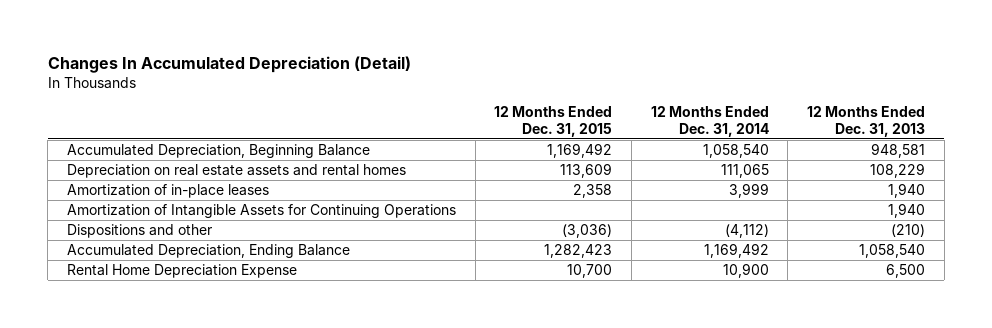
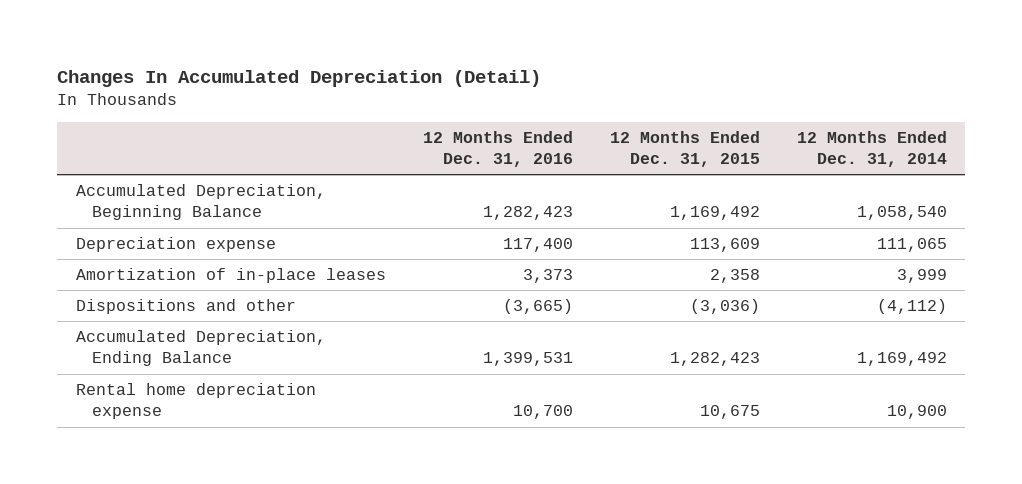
[807,106,926,137] 12 Months Ended Dec. 31, 2013 -> none
none -> [422,130,573,168] 12 Months Ended Dec. 31, 2016
[67,164,407,179] Depreciation on real estate assets and rental homes -> [75,237,276,253] Depreciation expense
[67,204,457,219] Amortization of Intangible Assets for Continuing Operations -> none
[67,264,298,279] Rental Home Depreciation Expense -> [75,383,316,420] Rental home depreciation expense
[567,264,613,279] 10,700 -> [699,405,760,420] 10,675

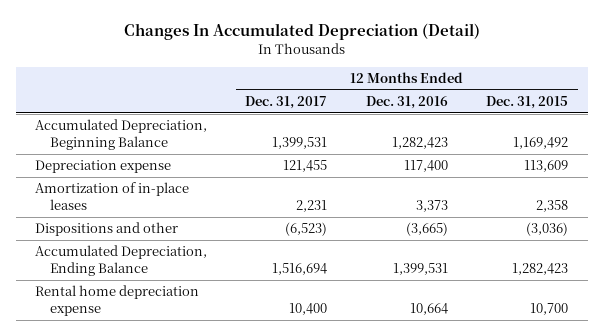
[796,130,947,168] 12 Months Ended Dec. 31, 2014 -> none
none -> [245,96,328,110] Dec. 31, 2017
[512,405,573,420] 10,700 -> [409,303,448,316] 10,664
[699,405,760,420] 10,675 -> [530,303,569,316] 10,700

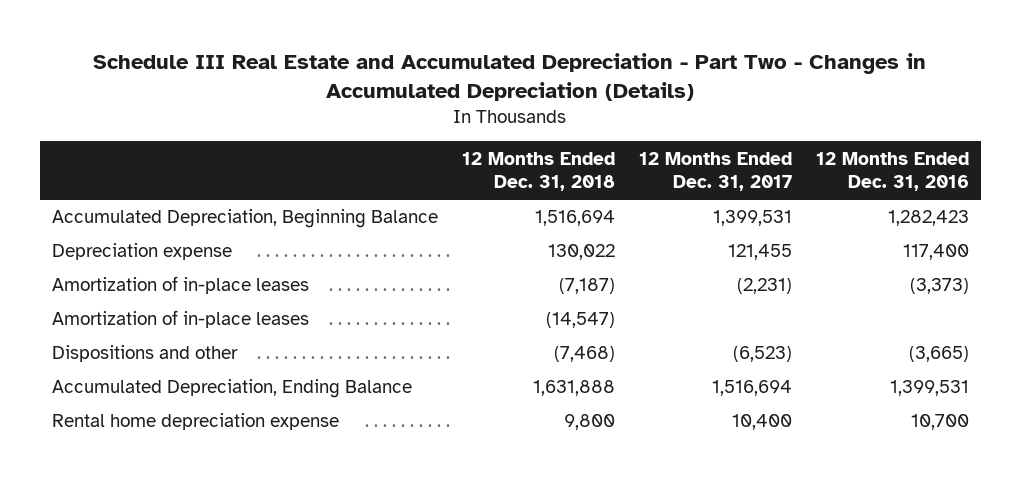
[123,23,480,41] Changes In Accumulated Depreciation (Detail) -> [93,52,927,101] Schedule III Real Estate and Accumulated Depreciation - Part Two - Changes in Accumulated Depreciation (Details)
[486,96,569,110] Dec. 31, 2015 -> none
none -> [461,151,615,192] 12 Months Ended Dec. 31, 2018
[296,200,328,213] 2,231 -> [736,278,792,295] (2,231)
[415,200,448,213] 3,373 -> [909,278,969,295] (3,373)
none -> [51,310,309,329] Amortization of in-place leases
[409,303,448,316] 10,664 -> [910,414,969,431] 10,700

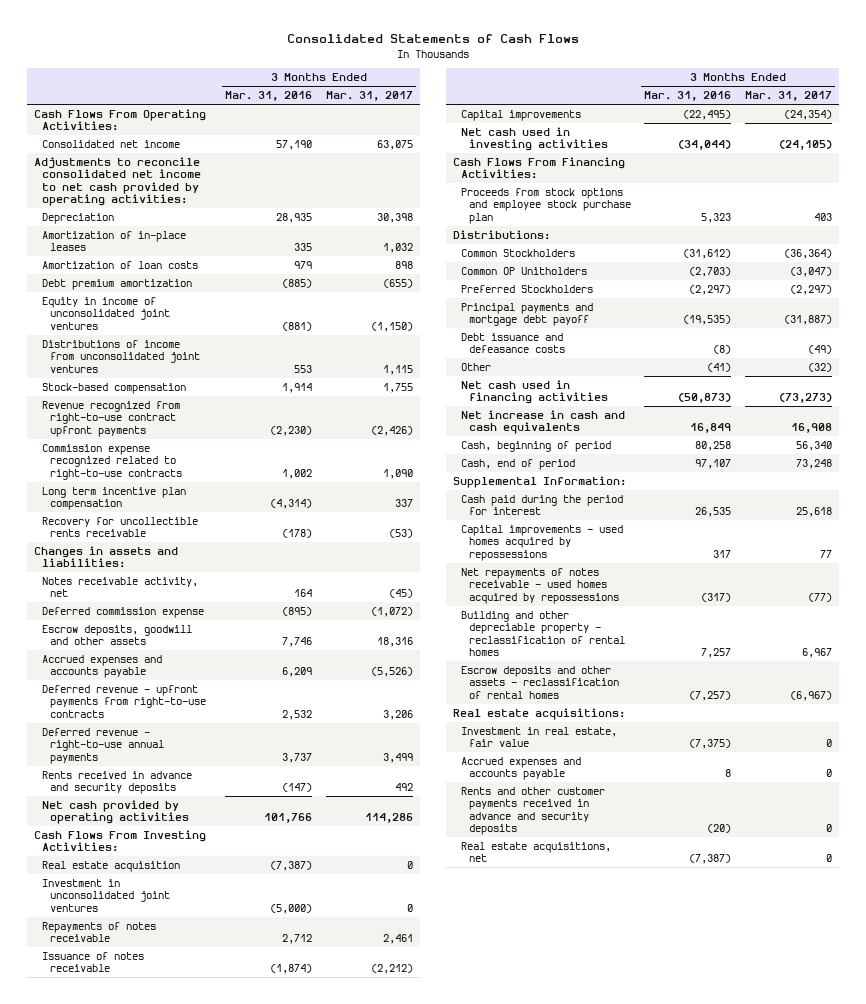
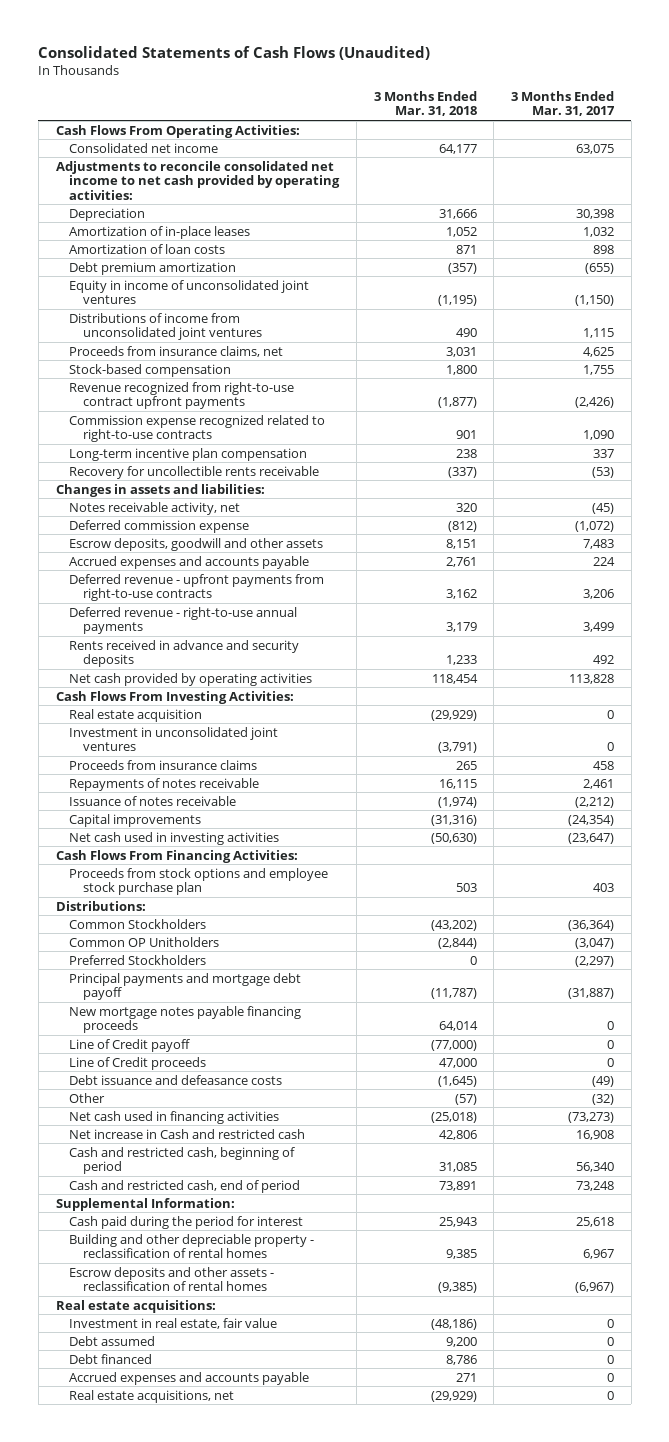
[286,34,579,44] Consolidated Statements of Cash Flows -> [38,45,431,60] Consolidated Statements of Cash Flows (Unaudited)
[225,91,313,102] Mar. 31, 2016 -> none
none -> [373,90,477,117] 3 Months Ended Mar. 31, 2018
none -> [69,345,284,357] Proceeds from insurance claims, net
[41,487,186,511] Long term incentive plan compensation -> [69,447,308,461] Long-term incentive plan compensation
[376,637,413,648] 18,316 -> [582,538,614,549] 7,483
[370,667,413,678] (5,526) -> [592,556,615,566] 224
[364,813,413,824] 114,286 -> [568,673,614,684] 113,828
none -> [69,759,258,770] Proceeds from insurance claims
[778,140,832,151] (24,105) -> [567,832,614,844] (23,647)
none -> [69,1005,302,1034] New mortgage notes payable financing proceeds
none -> [69,1038,191,1052] Line of Credit payoff
none -> [69,1056,207,1070] Line of Credit proceeds
[460,410,625,435] Net increase in cash and cash equivalents -> [69,1128,306,1139] Net increase in Cash and restricted cash
[460,441,611,453] Cash, beginning of period -> [69,1146,296,1175] Cash and restricted cash, beginning of period
[460,459,575,471] Cash, end of period -> [69,1179,301,1193] Cash and restricted cash, end of period
[460,525,623,561] Capital improvements - used homes acquired by repossessions -> none
[460,568,619,604] Net repayments of notes receivable - used homes acquired by repossessions -> none
none -> [69,1335,156,1346] Debt assumed
none -> [69,1353,153,1364] Debt financed
[460,787,605,836] Rents and other customer payments received in advance and security deposits -> none

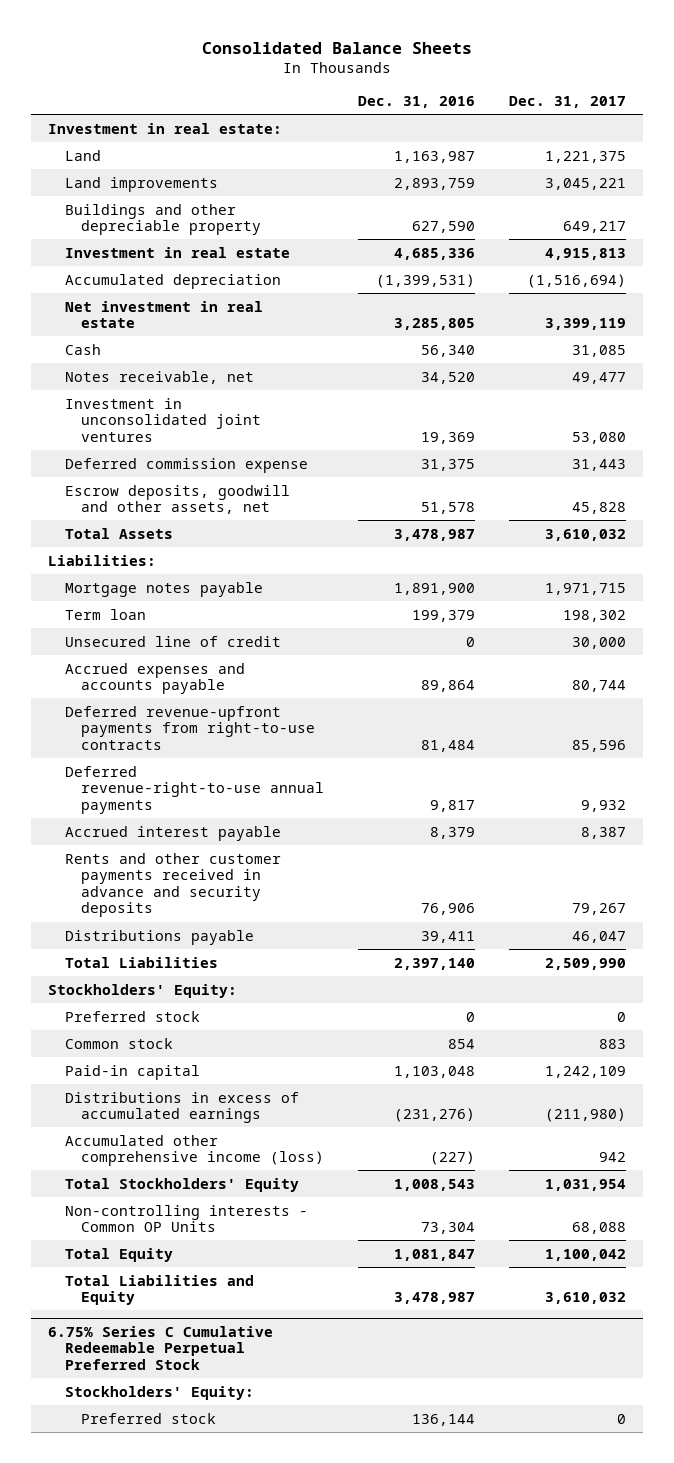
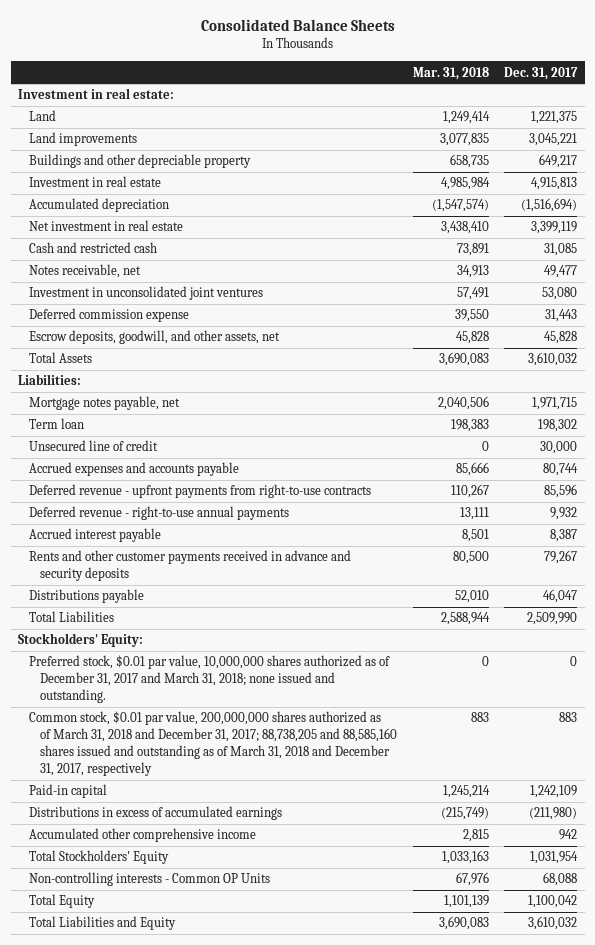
[358,95,476,108] Dec. 31, 2016 -> none
none -> [412,66,489,80] Mar. 31, 2018
[64,343,101,355] Cash -> [29,242,158,254] Cash and restricted cash
[64,484,290,515] Escrow deposits, goodwill and other assets, net -> [29,330,281,345] Escrow deposits, goodwill, and other assets, net
[64,581,263,597] Mortgage notes payable -> [29,396,181,411] Mortgage notes payable, net
[64,705,316,750] Deferred revenue-upfront payments from right-to-use contracts -> [29,484,372,499] Deferred revenue - upfront payments from right-to-use contracts
[64,765,325,814] Deferred revenue-right-to-use annual payments -> [29,506,290,521] Deferred revenue - right-to-use annual payments
[64,1010,200,1022] Preferred stock -> [29,655,391,704] Preferred stock, $0.01 par value, 10,000,000 shares authorized as of December 31, 2017 and March 31, 2018; none issued and outstanding.
[64,1037,173,1049] Common stock -> [29,711,398,777] Common stock, $0.01 par value, 200,000,000 shares authorized as of March 31, 2018 and December 31, 2017; 88,738,205 and 88,585,160 shares issued and outstanding as of March 31, 2018 and December 31, 2017, respectively
[64,1134,325,1167] Accumulated other comprehensive income (loss) -> [29,828,257,843] Accumulated other comprehensive income
[48,1325,274,1370] 6.75% Series C Cumulative Redeemable Perpetual Preferred Stock -> none
[64,1385,254,1400] Stockholders' Equity: -> none
[81,1412,217,1424] Preferred stock -> none

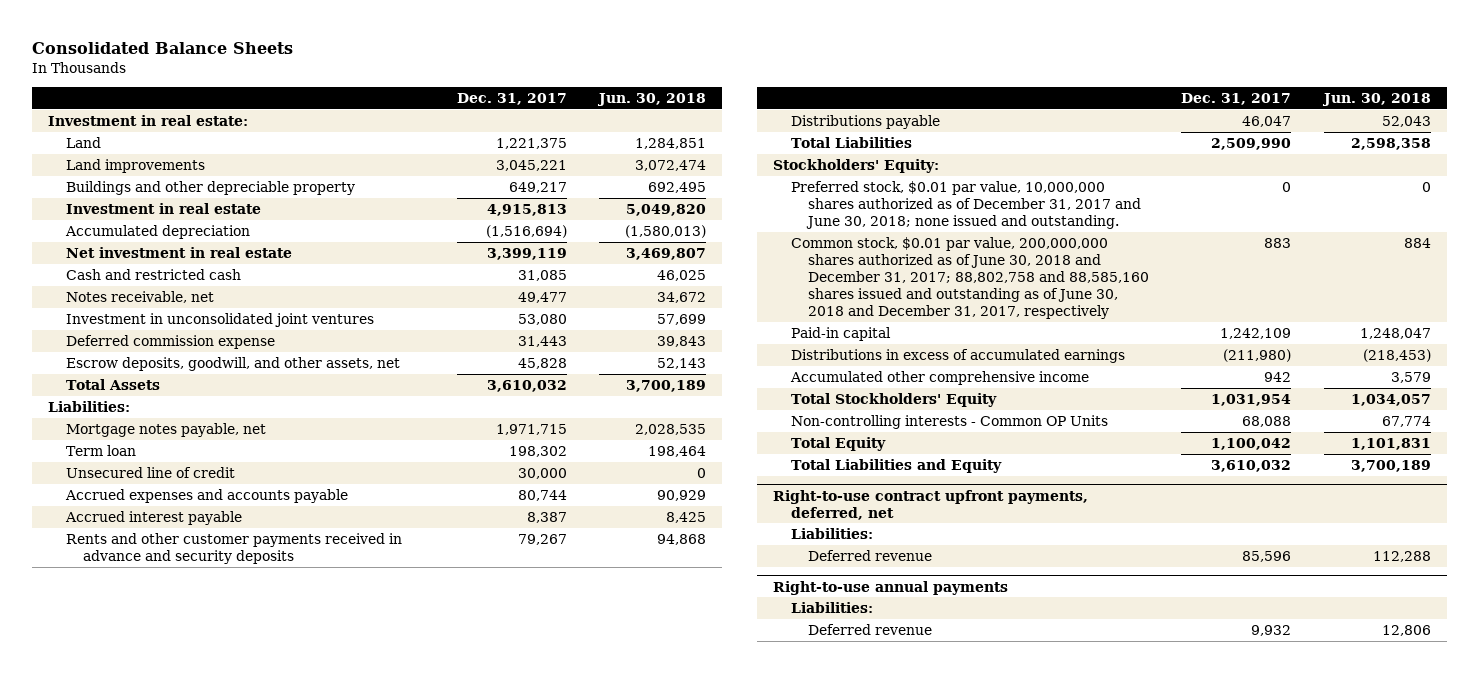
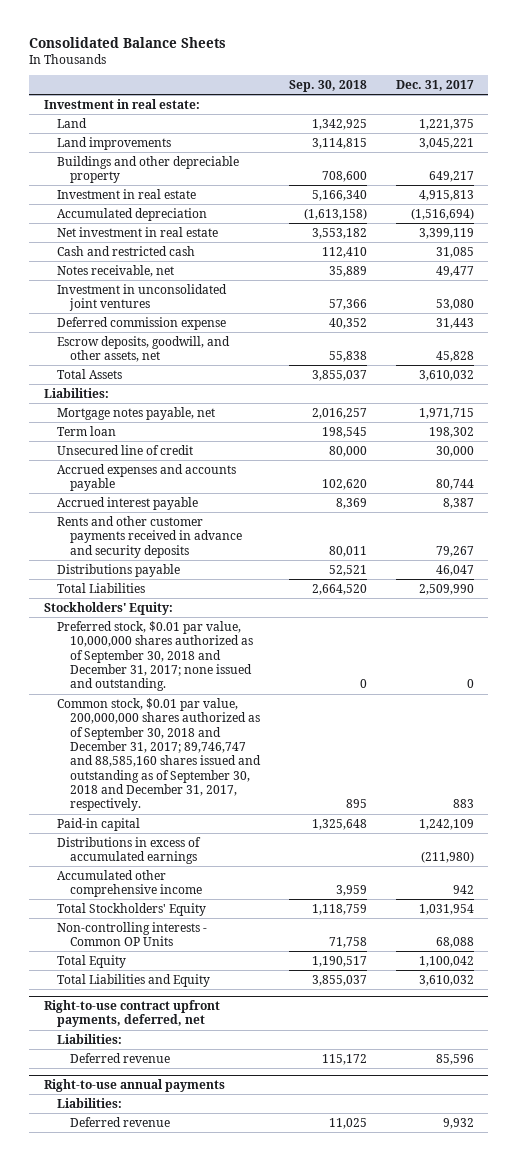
[596,92,706,106] Jun. 30, 2018 -> none
none -> [288,80,367,93] Sep. 30, 2018
[790,181,1142,230] Preferred stock, $0.01 par value, 10,000,000 shares authorized as of December 31, 2017 and June 30, 2018; none issued and outstanding. -> [56,620,254,692] Preferred stock, $0.01 par value, 10,000,000 shares authorized as of September 30, 2018 and December 31, 2017; none issued and outstanding.
[790,237,1150,320] Common stock, $0.01 par value, 200,000,000 shares authorized as of June 30, 2018 and December 31, 2017; 88,802,758 and 88,585,160 shares issued and outstanding as of June 30, 2018 and December 31, 2017, respectively -> [56,697,262,812] Common stock, $0.01 par value, 200,000,000 shares authorized as of September 30, 2018 and December 31, 2017; 89,746,747 and 88,585,160 shares issued and outstanding as of September 30, 2018 and December 31, 2017, respectively.

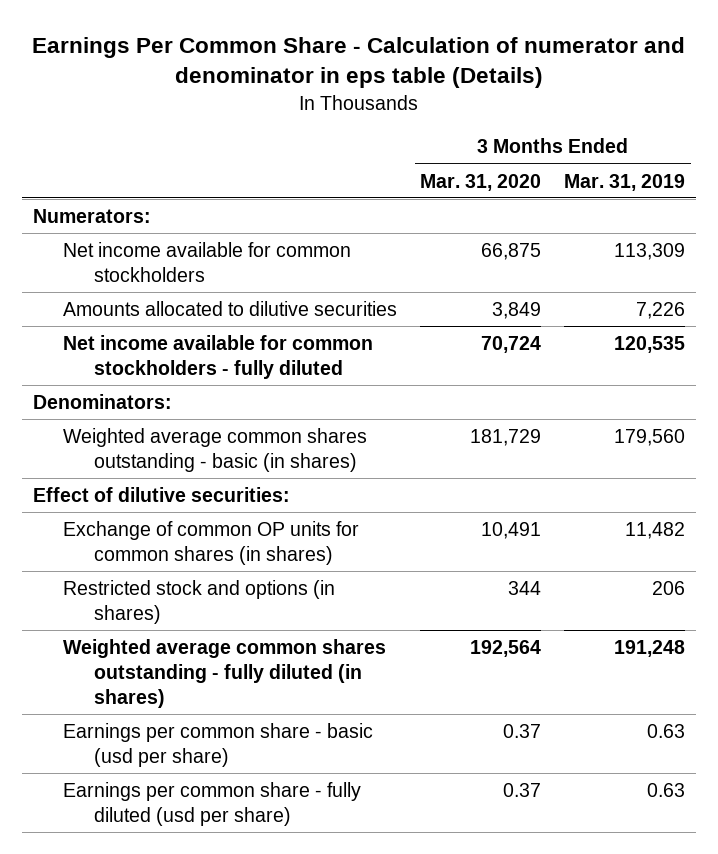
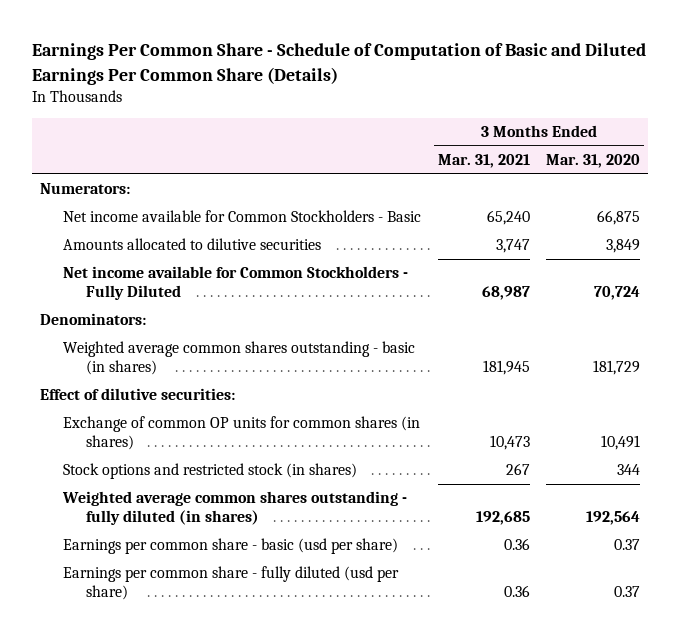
[32,36,686,89] Earnings Per Common Share - Calculation of numerator and denominator in eps table (Details) -> [32,43,647,85] Earnings Per Common Share - Schedule of Computation of Basic and Diluted Earnings Per Common Share (Details)
[564,173,686,191] Mar. 31, 2019 -> none
none -> [437,154,530,169] Mar. 31, 2021
[63,241,352,282] Net income available for common stockholders -> [63,210,422,223] Net income available for Common Stockholders - Basic
[63,334,374,379] Net income available for common stockholders - fully diluted -> [63,266,409,300] Net income available for Common Stockholders - Fully Diluted
[63,579,336,624] Restricted stock and options (in shares) -> [63,463,358,480] Stock options and restricted stock (in shares)

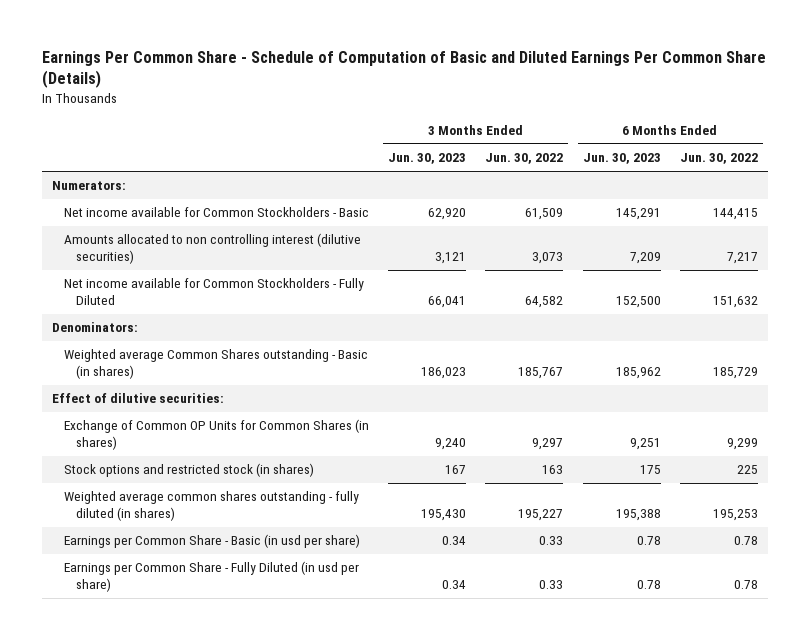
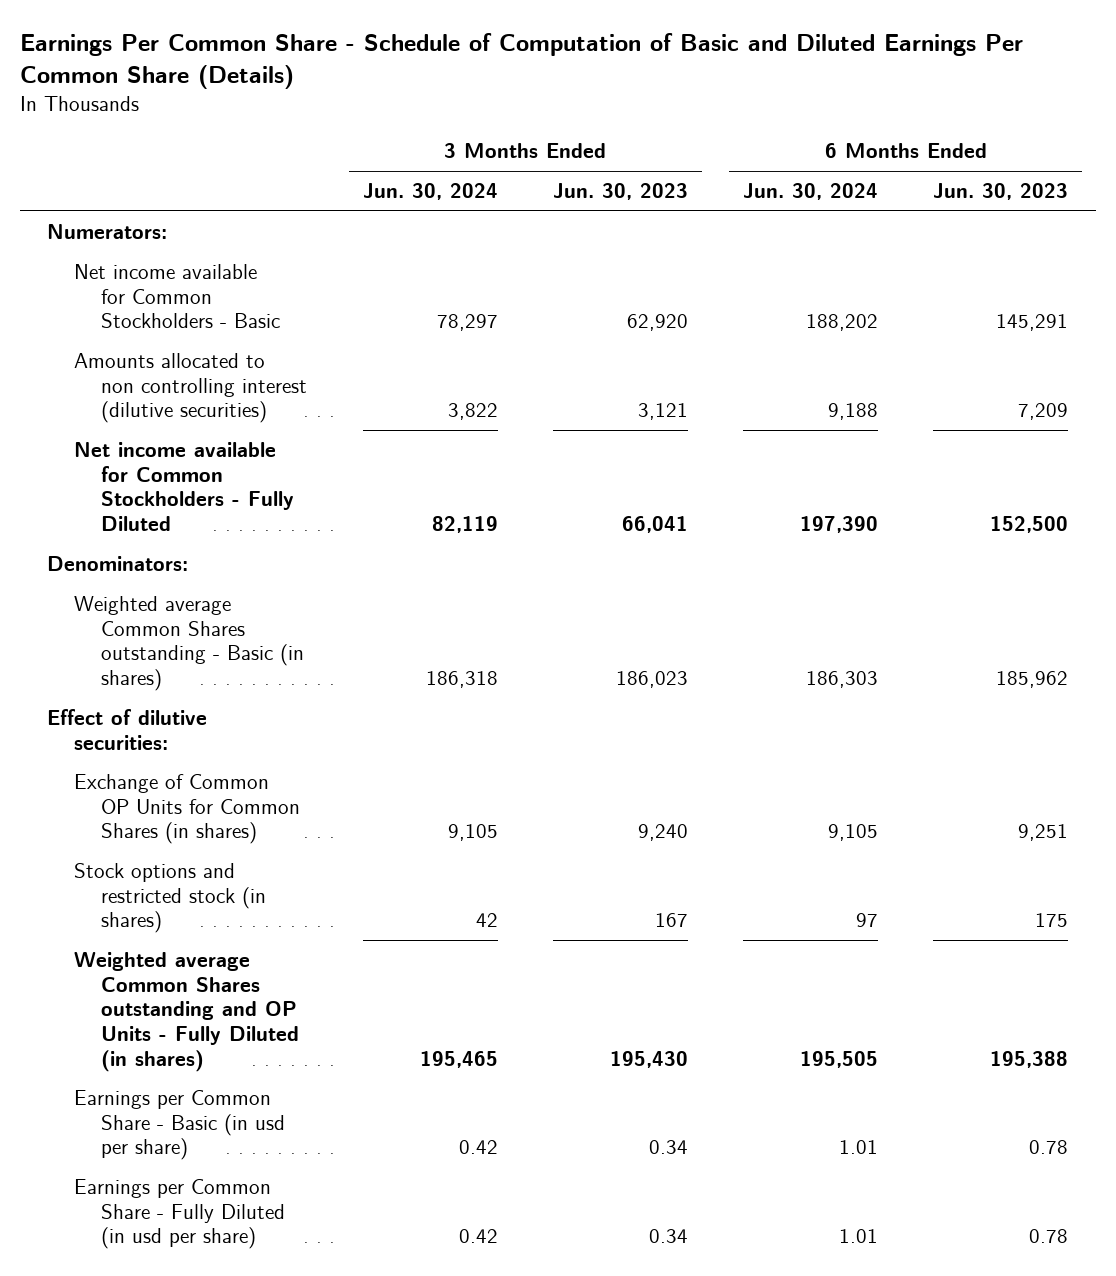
[485,153,564,165] Jun. 30, 2022 -> none
[680,153,759,165] Jun. 30, 2022 -> none
none -> [362,183,498,201] Jun. 30, 2024
none -> [743,183,879,201] Jun. 30, 2024
[63,491,359,522] Weighted average common shares outstanding - fully diluted (in shares) -> [74,951,300,1072] Weighted average Common Shares outstanding and OP Units - Fully Diluted (in shares)

